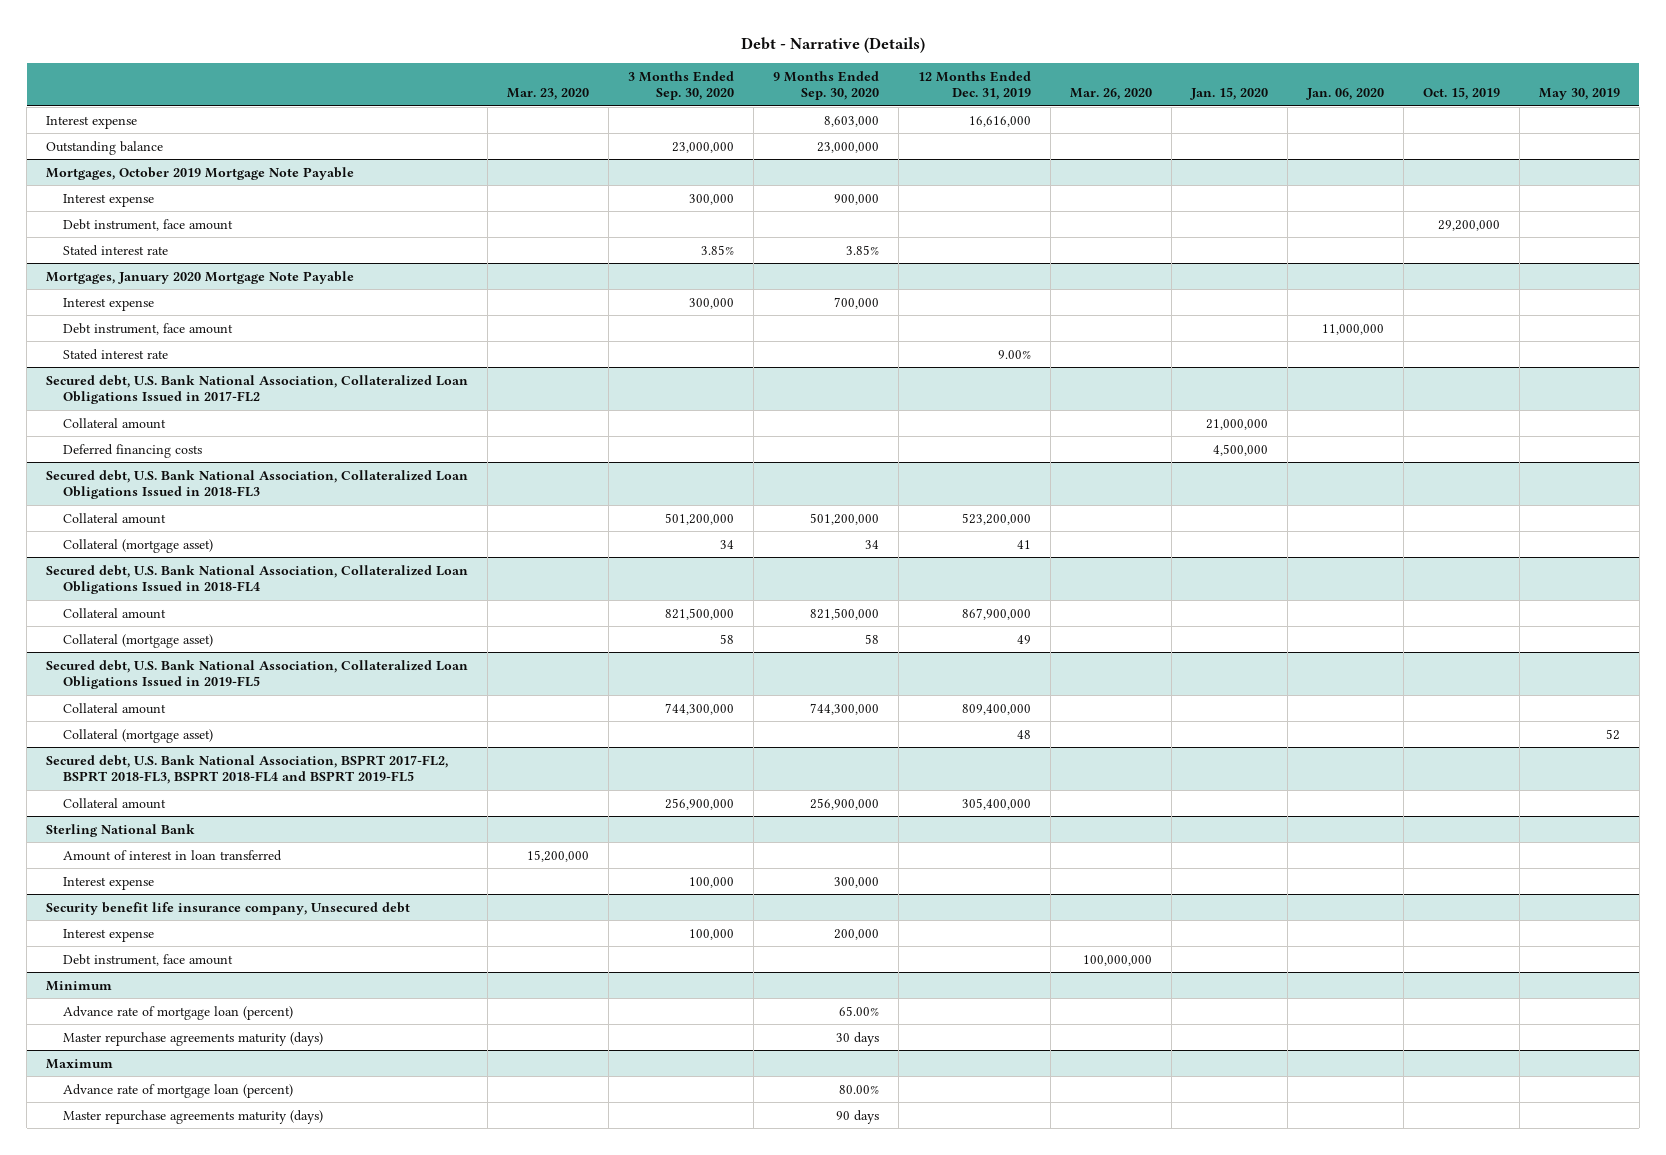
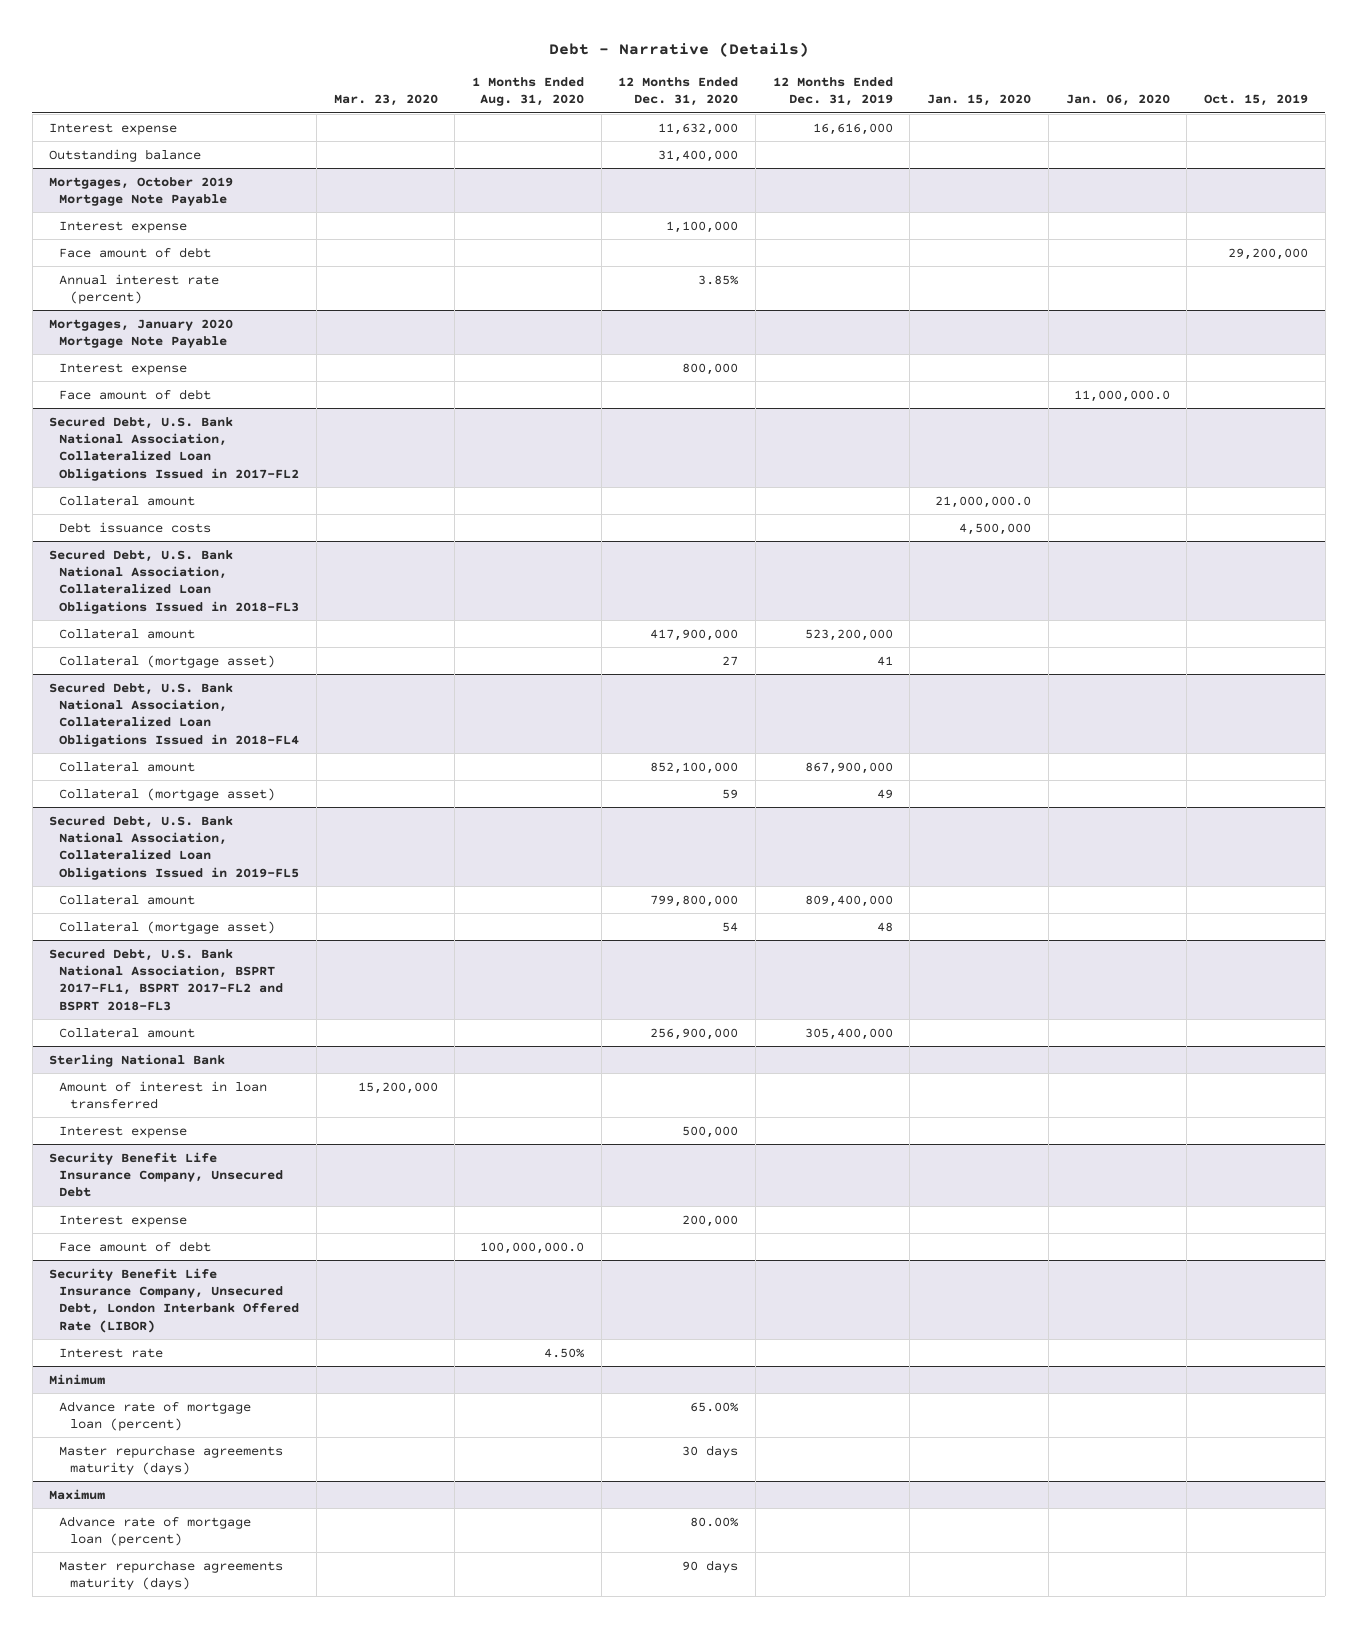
[628,70,735,101] 3 Months Ended Sep. 30, 2020 -> none
[773,70,880,101] 9 Months Ended Sep. 30, 2020 -> none
[1069,88,1152,101] Mar. 26, 2020 -> none
[1538,88,1620,101] May 30, 2019 -> none
none -> [472,77,585,107] 1 Months Ended Aug. 31, 2020
none -> [618,77,739,107] 12 Months Ended Dec. 31, 2020
[63,218,234,231] Debt instrument, face amount -> [59,246,212,258] Face amount of debt
[63,244,169,256] Stated interest rate -> [59,273,220,305] Annual interest rate (percent)
[63,348,169,360] Stated interest rate -> none
[63,322,234,335] Debt instrument, face amount -> [59,388,212,400] Face amount of debt
[1321,323,1384,335] 11,000,000 -> [1073,389,1170,402] 11,000,000.0
[46,374,469,405] Secured debt, U.S. Bank National Association, Collateralized Loan Obligations Issued in 2017-FL2 -> [49,416,300,481] Secured Debt, U.S. Bank National Association, Collateralized Loan Obligations Issued in 2017-FL2
[1205,418,1268,430] 21,000,000 -> [935,495,1032,508] 21,000,000.0
[63,443,203,458] Deferred financing costs -> [59,521,212,533] Debt issuance costs
[46,469,469,500] Secured debt, U.S. Bank National Association, Collateralized Loan Obligations Issued in 2018-FL3 -> [49,549,300,614] Secured Debt, U.S. Bank National Association, Collateralized Loan Obligations Issued in 2018-FL3
[46,564,469,595] Secured debt, U.S. Bank National Association, Collateralized Loan Obligations Issued in 2018-FL4 -> [49,682,300,747] Secured Debt, U.S. Bank National Association, Collateralized Loan Obligations Issued in 2018-FL4
[46,659,469,690] Secured debt, U.S. Bank National Association, Collateralized Loan Obligations Issued in 2019-FL5 -> [49,815,300,880] Secured Debt, U.S. Bank National Association, Collateralized Loan Obligations Issued in 2019-FL5
[46,754,449,785] Secured debt, U.S. Bank National Association, BSPRT 2017-FL2, BSPRT 2018-FL3, BSPRT 2018-FL4 and BSPRT 2019-FL5 -> [49,948,284,1011] Secured Debt, U.S. Bank National Association, BSPRT 2017-FL1, BSPRT 2017-FL2 and BSPRT 2018-FL3
[46,901,411,915] Security benefit life insurance company, Unsecured debt -> [49,1151,284,1198] Security Benefit Life Insurance Company, Unsecured Debt
[63,953,234,966] Debt instrument, face amount -> [59,1240,212,1252] Face amount of debt
none -> [49,1267,300,1333] Security Benefit Life Insurance Company, Unsecured Debt, London Interbank Offered Rate (LIBOR)
none -> [59,1347,164,1358] Interest rate

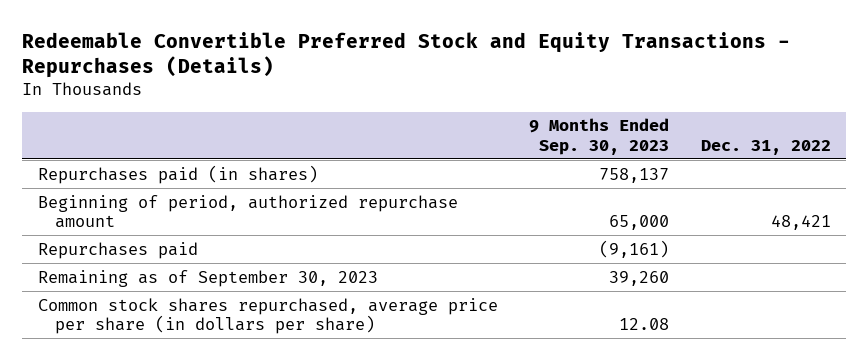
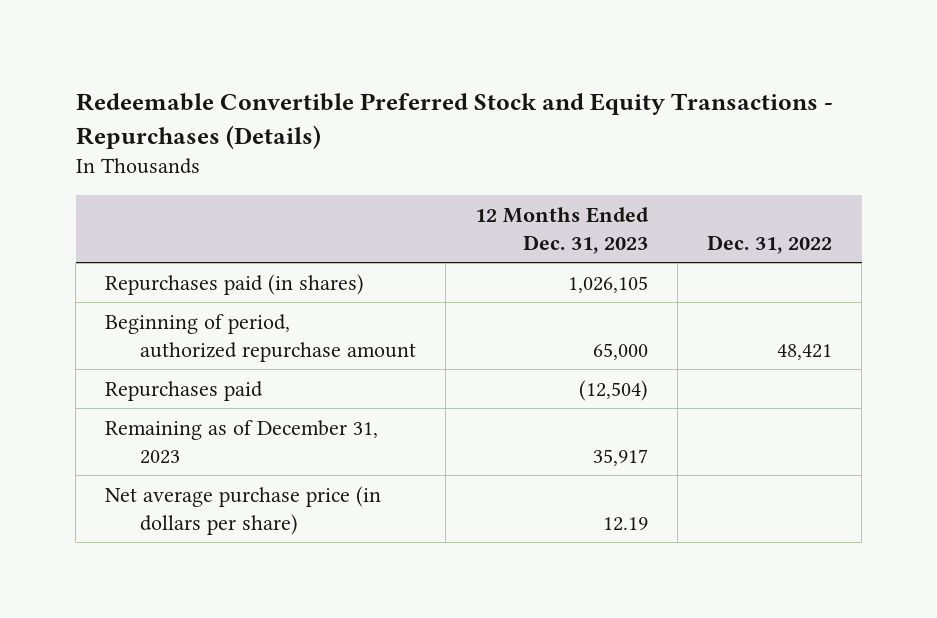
[529,118,670,155] 9 Months Ended Sep. 30, 2023 -> none
none -> [474,206,649,254] 12 Months Ended Dec. 31, 2023
[37,269,378,287] Remaining as of September 30, 2023 -> [105,419,379,464] Remaining as of December 31, 2023
[37,297,498,335] Common stock shares repurchased, average price per share (in dollars per share) -> [105,485,382,535] Net average purchase price (in dollars per share)

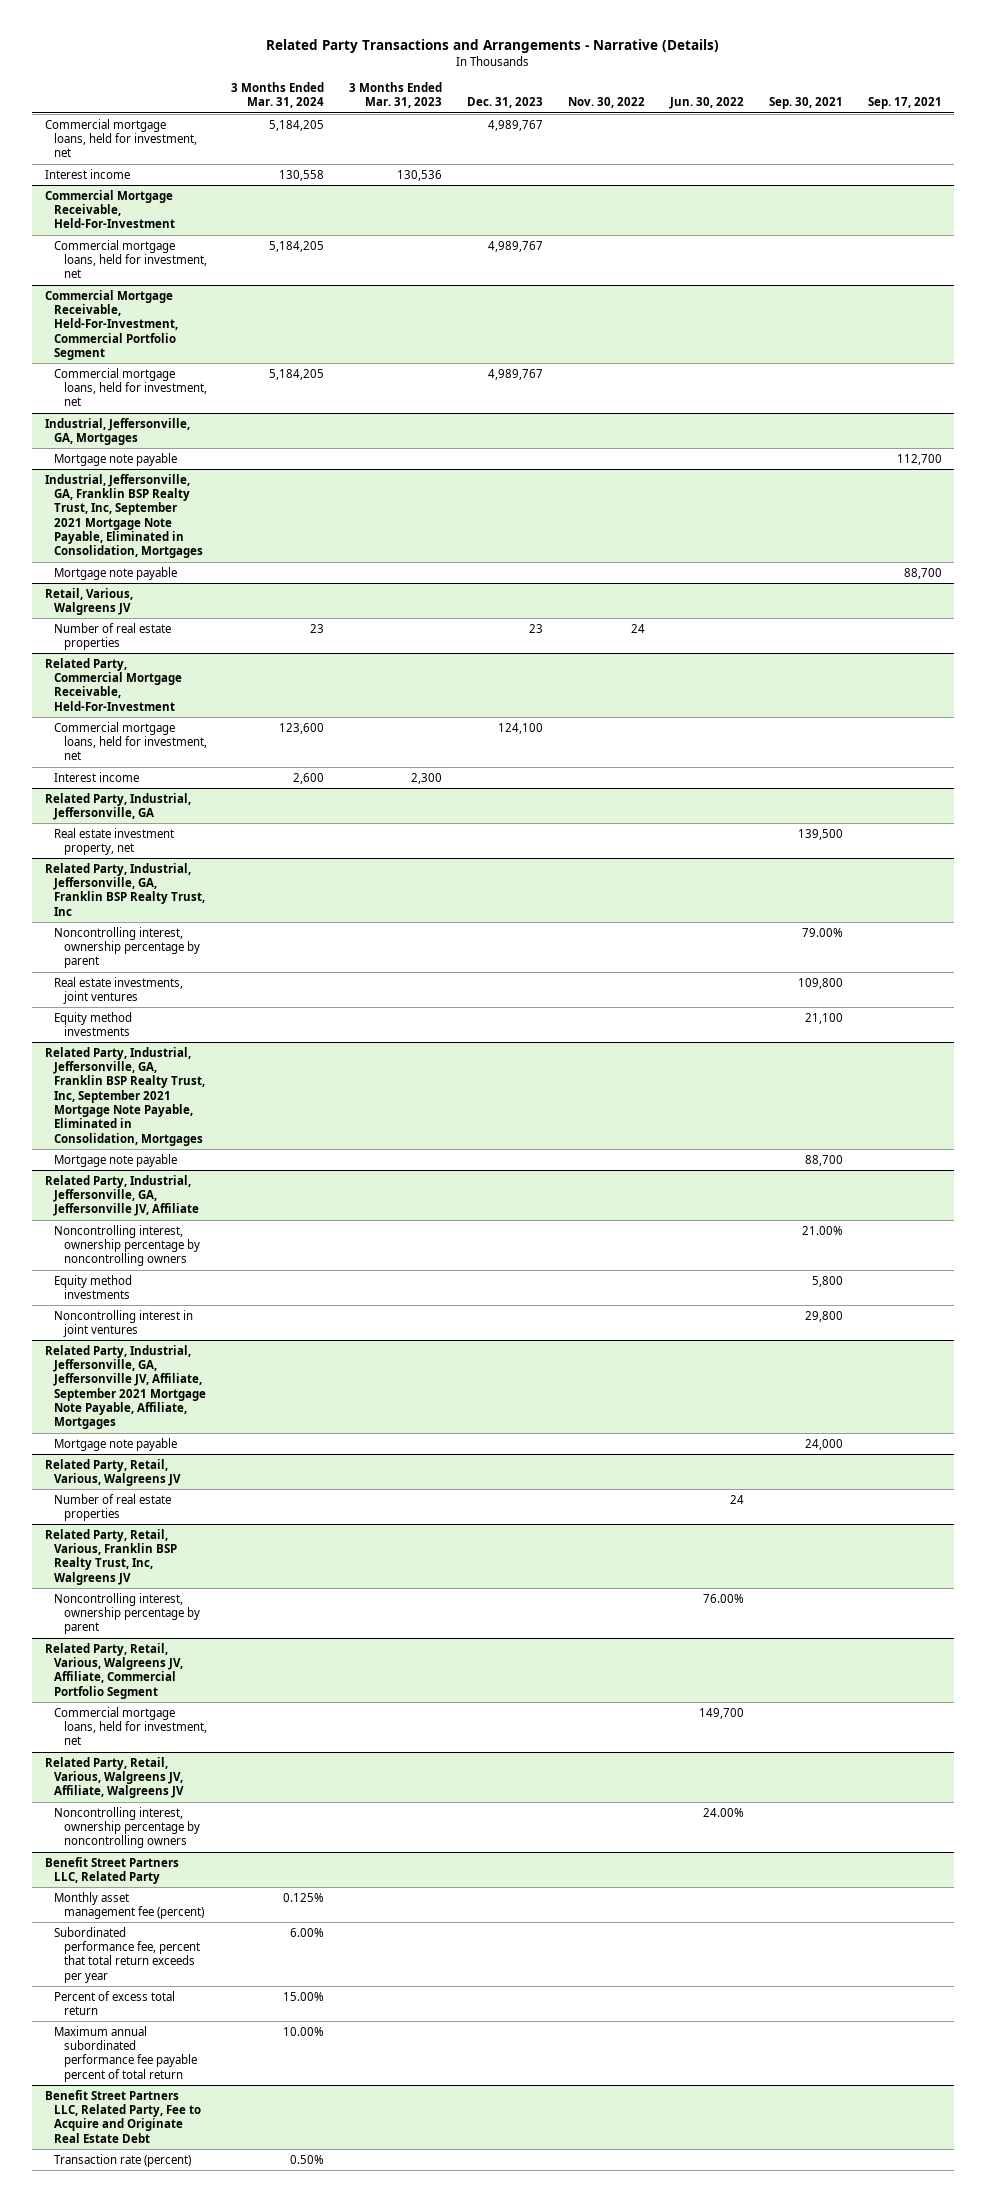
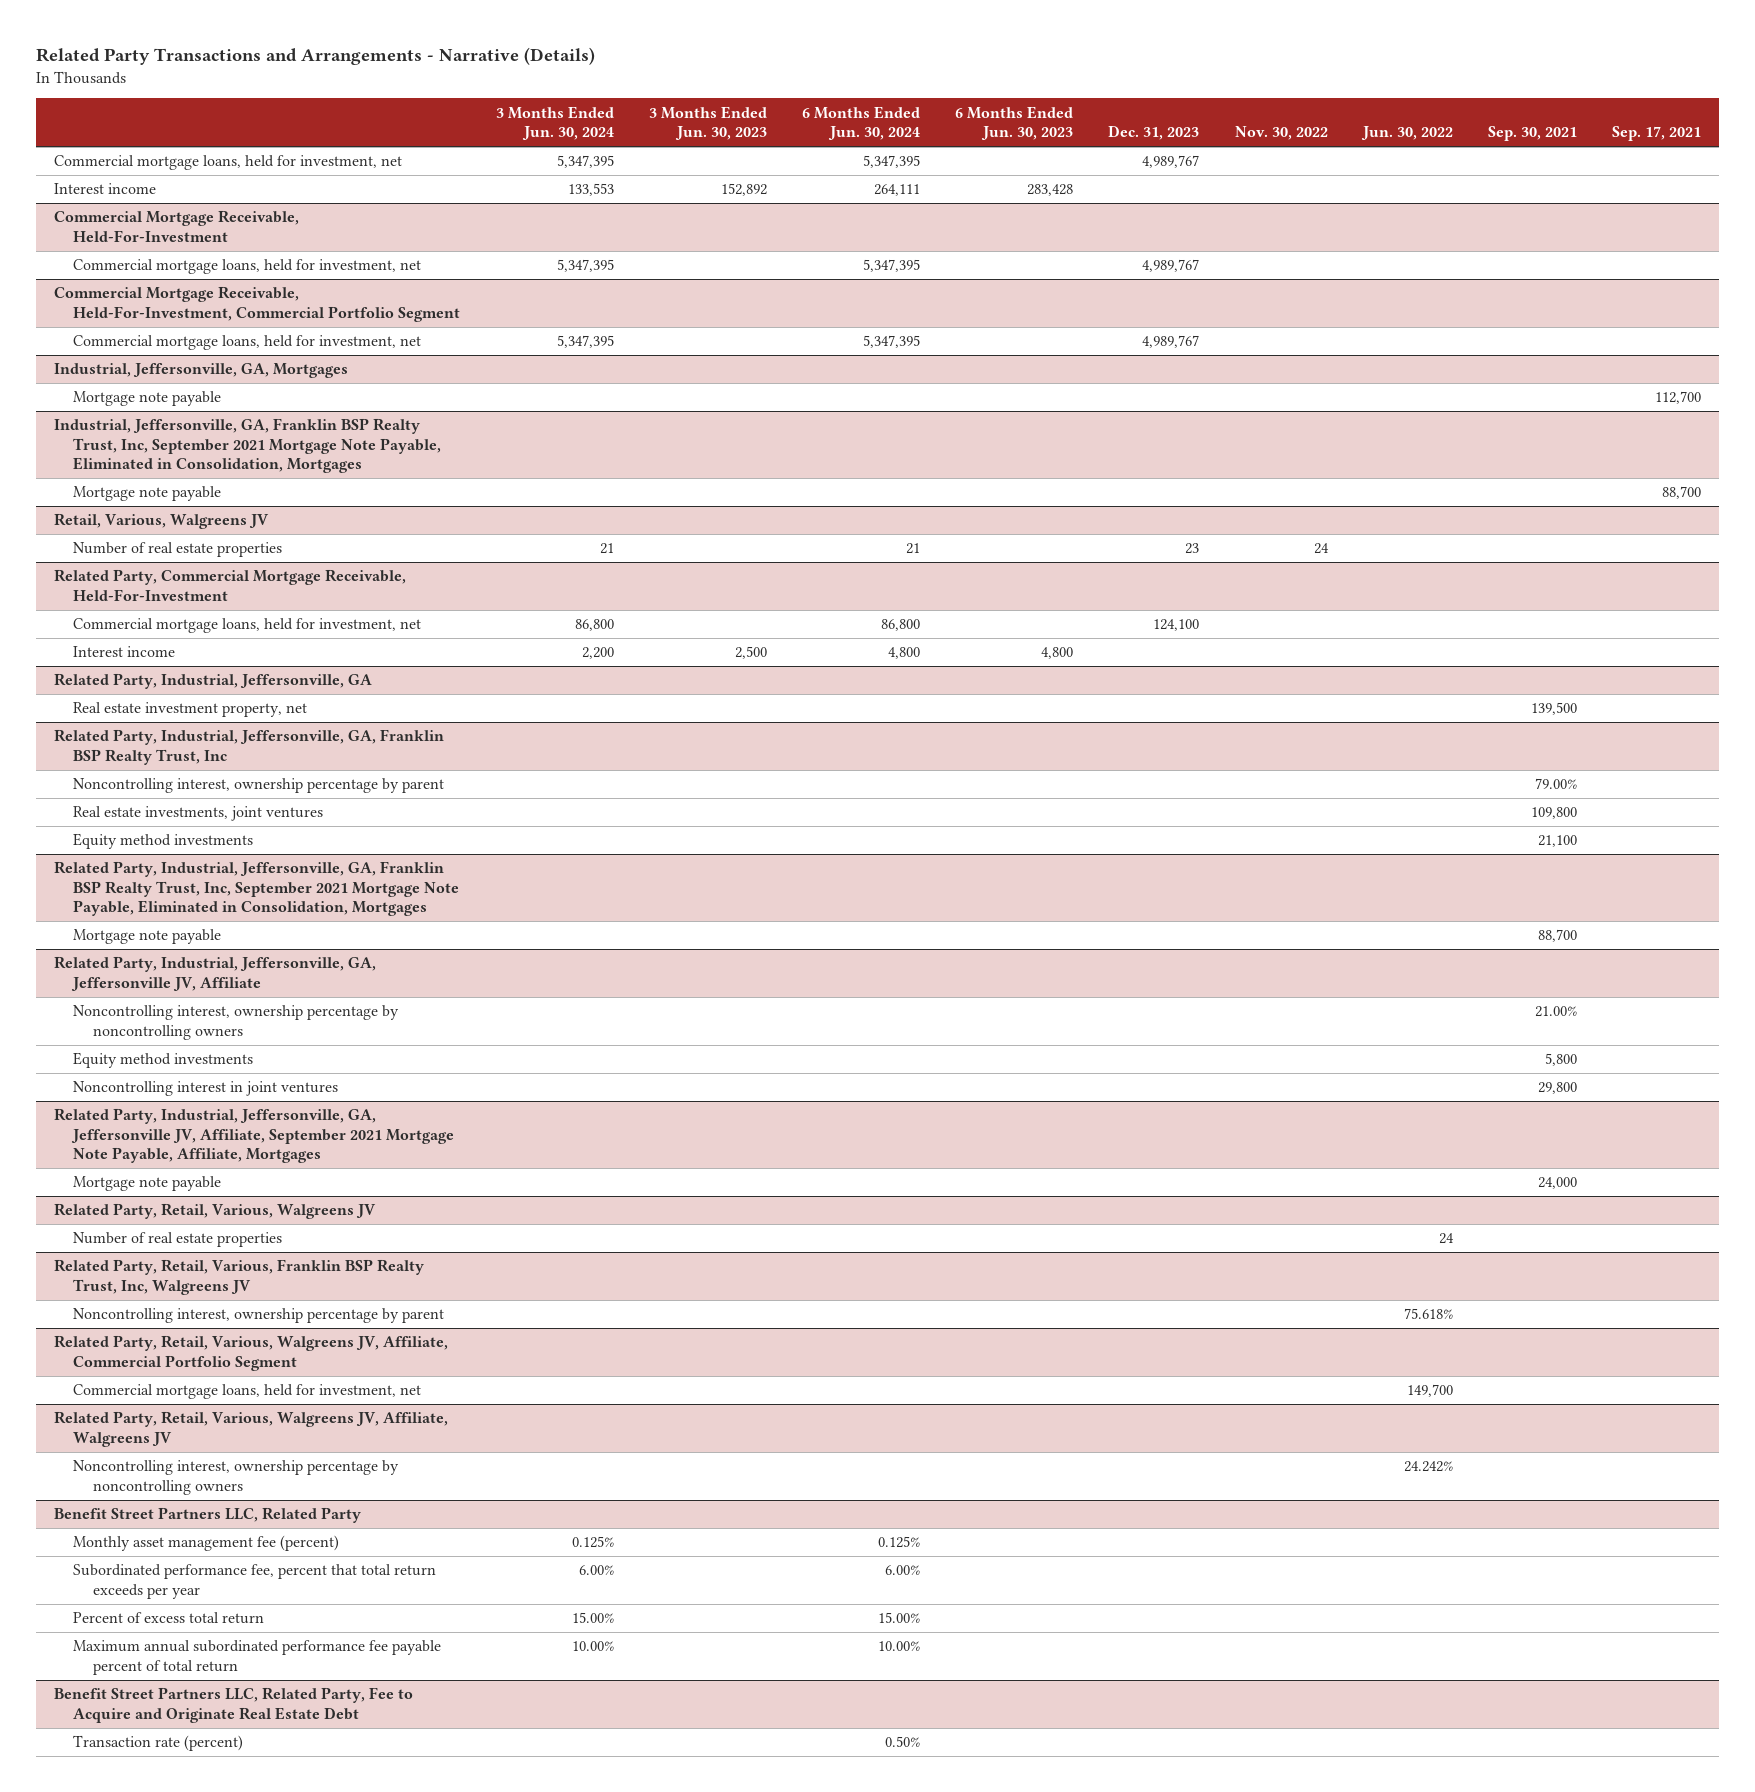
[231,81,325,109] 3 Months Ended Mar. 31, 2024 -> none
[349,81,443,109] 3 Months Ended Mar. 31, 2023 -> none
none -> [495,105,614,141] 3 Months Ended Jun. 30, 2024
none -> [648,105,767,141] 3 Months Ended Jun. 30, 2023
none -> [801,105,920,141] 6 Months Ended Jun. 30, 2024
none -> [955,105,1074,141] 6 Months Ended Jun. 30, 2023
[702,1593,744,1603] 76.00% -> [1403,1308,1453,1320] 75.618%
[702,1807,744,1817] 24.00% -> [1403,1461,1453,1473] 24.242%

